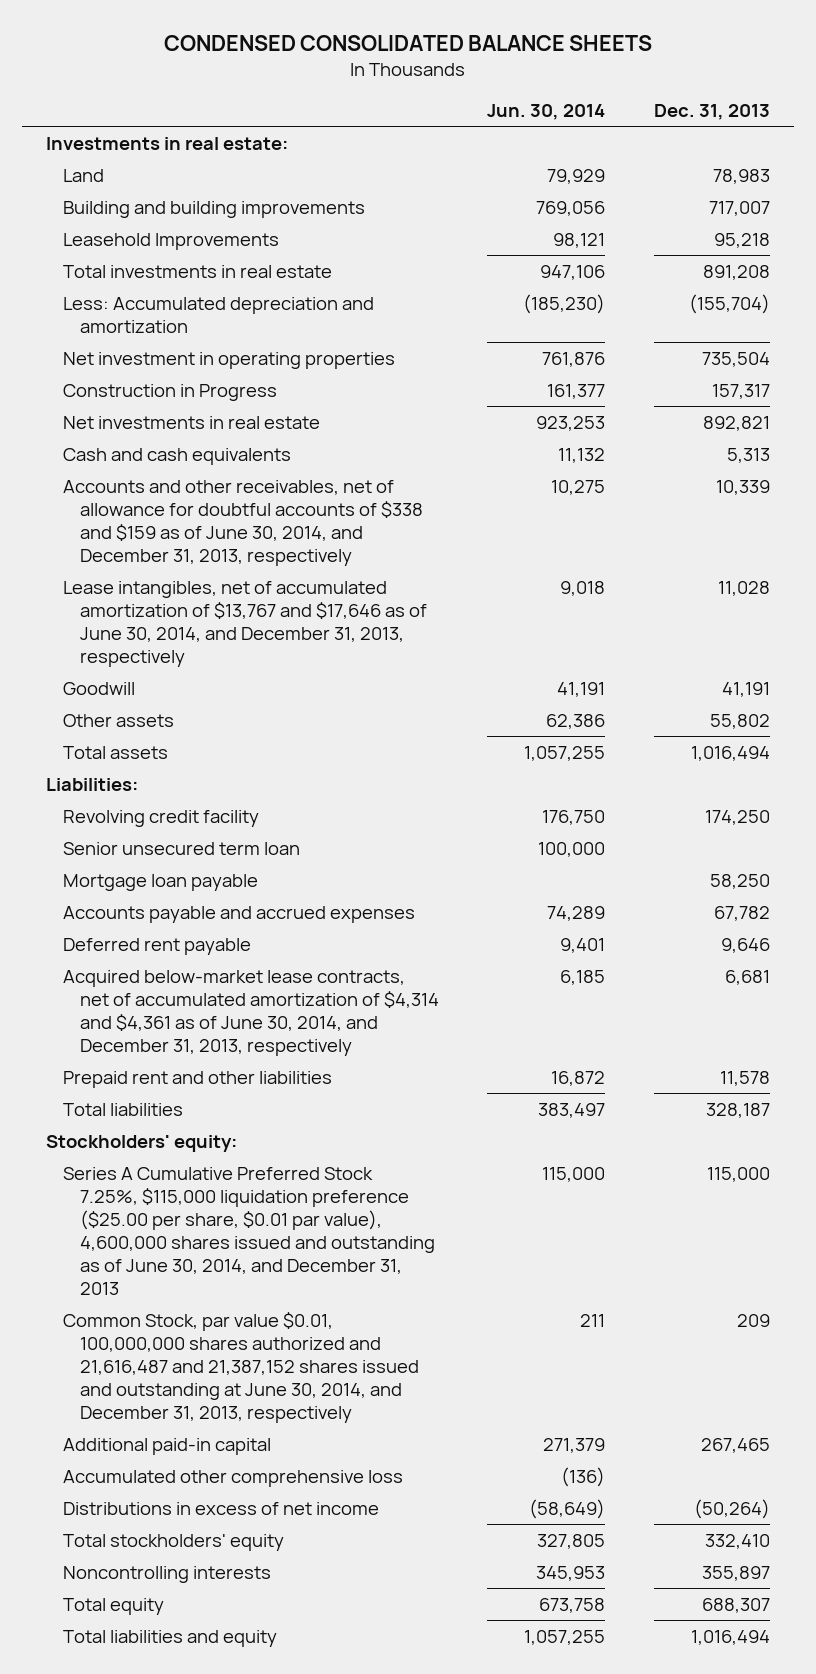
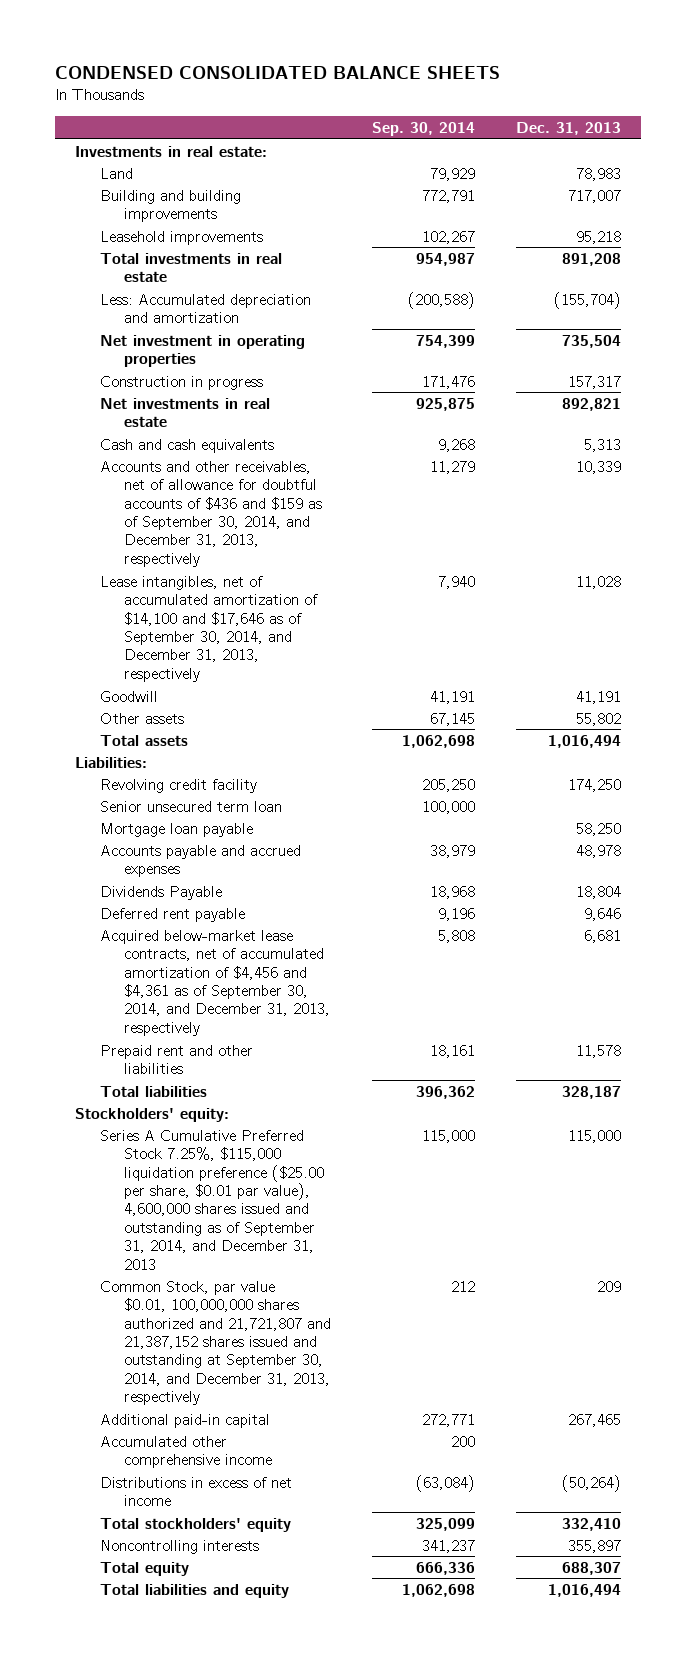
[487,104,606,121] Jun. 30, 2014 -> none
none -> [371,121,475,136] Sep. 30, 2014
[62,232,279,250] Leasehold Improvements -> [99,230,263,245] Leasehold improvements
[62,383,277,401] Construction in Progress -> [99,375,263,390] Construction in progress
[62,479,423,566] Accounts and other receivables, net of allowance for doubtful accounts of $338 and $159 as of June 30, 2014, and December 31, 2013, respectively -> [99,460,323,567] Accounts and other receivables, net of allowance for doubtful accounts of $436 and $159 as of September 30, 2014, and December 31, 2013, respectively
[62,580,427,667] Lease intangibles, net of accumulated amortization of $13,767 and $17,646 as of June 30, 2014, and December 31, 2013, respectively -> [99,575,319,682] Lease intangibles, net of accumulated amortization of $14,100 and $17,646 as of September 30, 2014, and December 31, 2013, respectively
[713,905,770,921] 67,782 -> [575,844,621,858] 48,978
none -> [99,885,222,900] Dividends Payable
[62,969,439,1056] Acquired below-market lease contracts, net of accumulated amortization of $4,314 and $4,361 as of June 30, 2014, and December 31, 2013, respectively -> [99,929,331,1036] Acquired below-market lease contracts, net of accumulated amortization of $4,456 and $4,361 as of September 30, 2014, and December 31, 2013, respectively
[62,1166,435,1295] Series A Cumulative Preferred Stock 7.25%, $115,000 liquidation preference ($25.00 per share, $0.01 par value), 4,600,000 shares issued and outstanding as of June 30, 2014, and December 31, 2013 -> [99,1129,325,1270] Series A Cumulative Preferred Stock 7.25%, $115,000 liquidation preference ($25.00 per share, $0.01 par value), 4,600,000 shares issued and outstanding as of September 31, 2014, and December 31, 2013
[62,1311,419,1423] Common Stock, par value $0.01, 100,000,000 shares authorized and 21,616,487 and 21,387,152 shares issued and outstanding at June 30, 2014, and December 31, 2013, respectively -> [99,1280,332,1406] Common Stock, par value $0.01, 100,000,000 shares authorized and 21,721,807 and 21,387,152 shares issued and outstanding at September 30, 2014, and December 31, 2013, respectively
[62,1469,403,1487] Accumulated other comprehensive loss -> [99,1435,273,1469] Accumulated other comprehensive income

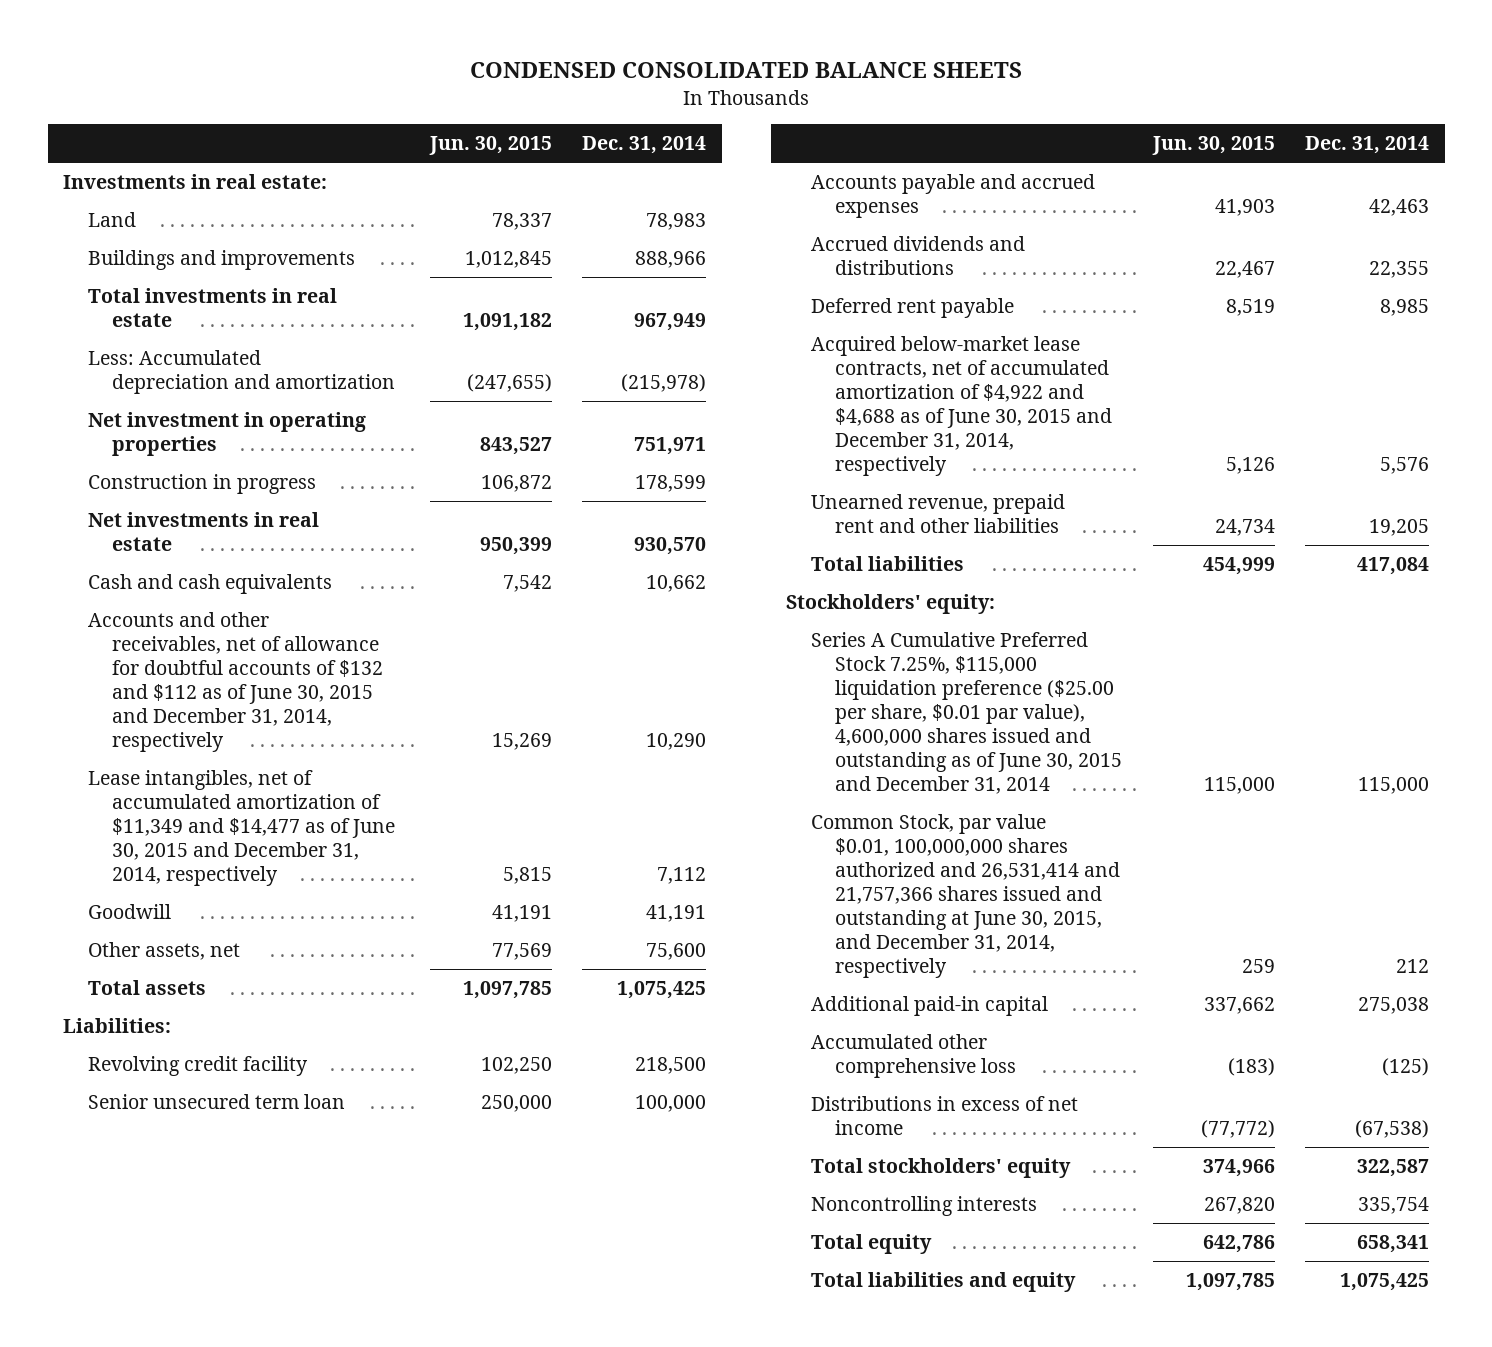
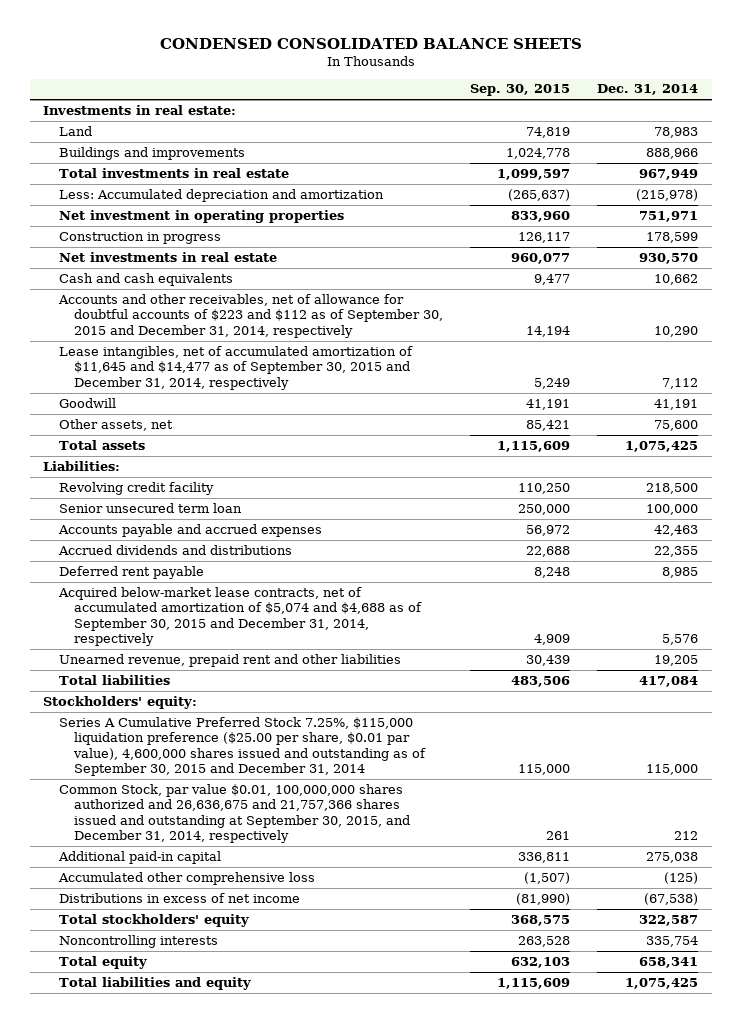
[428,136,552,156] Jun. 30, 2015 -> none
none -> [470,84,571,97] Sep. 30, 2015
[87,611,384,752] Accounts and other receivables, net of allowance for doubtful accounts of $132 and $112 as of June 30, 2015 and December 31, 2014, respectively -> [57,293,444,338] Accounts and other receivables, net of allowance for doubtful accounts of $223 and $112 as of September 30, 2015 and December 31, 2014, respectively
[87,769,396,886] Lease intangibles, net of accumulated amortization of $11,349 and $14,477 as of June 30, 2015 and December 31, 2014, respectively -> [58,345,413,390] Lease intangibles, net of accumulated amortization of $11,645 and $14,477 as of September 30, 2015 and December 31, 2014, respectively
[810,335,1113,476] Acquired below-market lease contracts, net of accumulated amortization of $4,922 and $4,688 as of June 30, 2015 and December 31, 2014, respectively -> [57,586,423,647] Acquired below-market lease contracts, net of accumulated amortization of $5,074 and $4,688 as of September 30, 2015 and December 31, 2014, respectively
[810,631,1123,794] Series A Cumulative Preferred Stock 7.25%, $115,000 liquidation preference ($25.00 per share, $0.01 par value), 4,600,000 shares issued and outstanding as of June 30, 2015 and December 31, 2014 -> [58,716,427,777] Series A Cumulative Preferred Stock 7.25%, $115,000 liquidation preference ($25.00 per share, $0.01 par value), 4,600,000 shares issued and outstanding as of September 30, 2015 and December 31, 2014
[810,813,1121,978] Common Stock, par value $0.01, 100,000,000 shares authorized and 26,531,414 and 21,757,366 shares issued and outstanding at June 30, 2015, and December 31, 2014, respectively -> [58,783,411,844] Common Stock, par value $0.01, 100,000,000 shares authorized and 26,636,675 and 21,757,366 shares issued and outstanding at September 30, 2015, and December 31, 2014, respectively

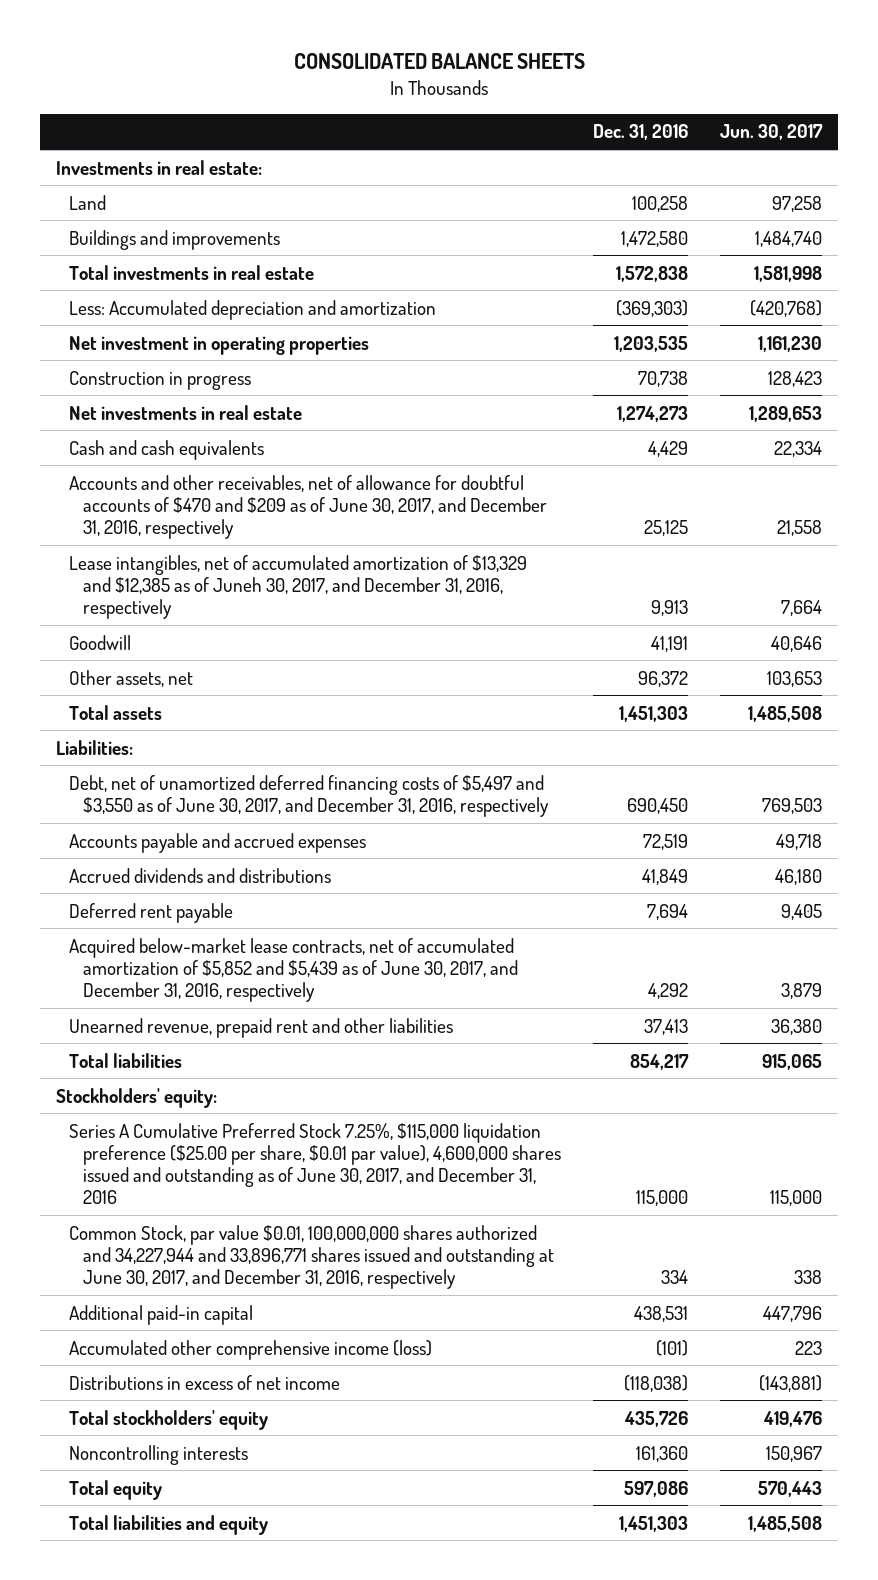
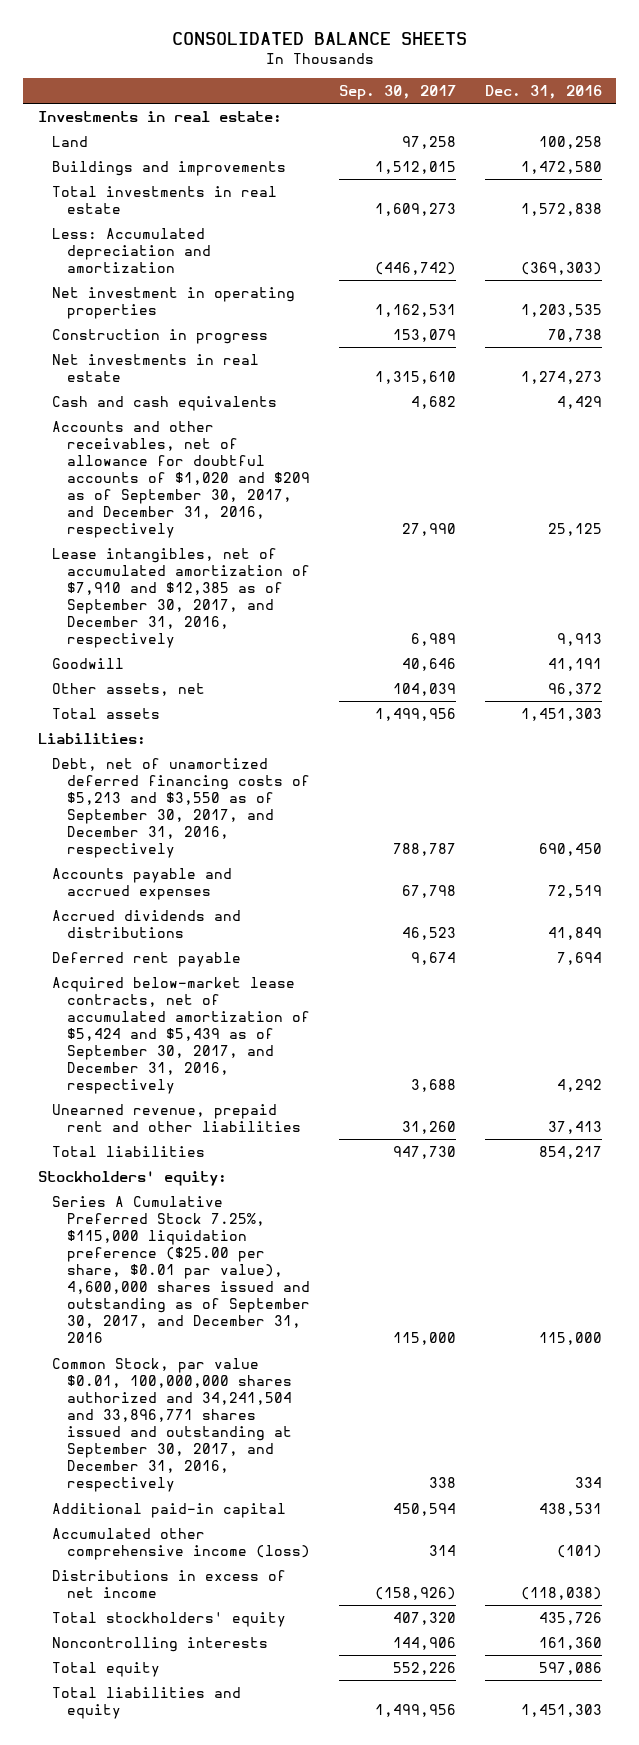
[719,124,823,141] Jun. 30, 2017 -> none
none -> [338,85,456,101] Sep. 30, 2017
[69,474,547,539] Accounts and other receivables, net of allowance for doubtful accounts of $470 and $209 as of June 30, 2017, and December 31, 2016, respectively -> [52,420,310,539] Accounts and other receivables, net of allowance for doubtful accounts of $1,020 and $209 as of September 30, 2017, and December 31, 2016, respectively
[69,554,528,619] Lease intangibles, net of accumulated amortization of $13,329 and $12,385 as of Juneh 30, 2017, and December 31, 2016, respectively -> [52,547,310,649] Lease intangibles, net of accumulated amortization of $7,910 and $12,385 as of September 30, 2017, and December 31, 2016, respectively
[69,774,549,817] Debt, net of unamortized deferred financing costs of $5,497 and $3,550 as of June 30, 2017, and December 31, 2016, respectively -> [52,757,310,859] Debt, net of unamortized deferred financing costs of $5,213 and $3,550 as of September 30, 2017, and December 31, 2016, respectively
[69,937,518,1002] Acquired below-market lease contracts, net of accumulated amortization of $5,852 and $5,439 as of June 30, 2017, and December 31, 2016, respectively -> [52,976,310,1095] Acquired below-market lease contracts, net of accumulated amortization of $5,424 and $5,439 as of September 30, 2017, and December 31, 2016, respectively
[69,1122,561,1205] Series A Cumulative Preferred Stock 7.25%, $115,000 liquidation preference ($25.00 per share, $0.01 par value), 4,600,000 shares issued and outstanding as of June 30, 2017, and December 31, 2016 -> [52,1195,310,1344] Series A Cumulative Preferred Stock 7.25%, $115,000 liquidation preference ($25.00 per share, $0.01 par value), 4,600,000 shares issued and outstanding as of September 30, 2017, and December 31, 2016
[69,1224,554,1289] Common Stock, par value $0.01, 100,000,000 shares authorized and 34,227,944 and 33,896,771 shares issued and outstanding at June 30, 2017, and December 31, 2016, respectively -> [52,1357,292,1493] Common Stock, par value $0.01, 100,000,000 shares authorized and 34,241,504 and 33,896,771 shares issued and outstanding at September 30, 2017, and December 31, 2016, respectively

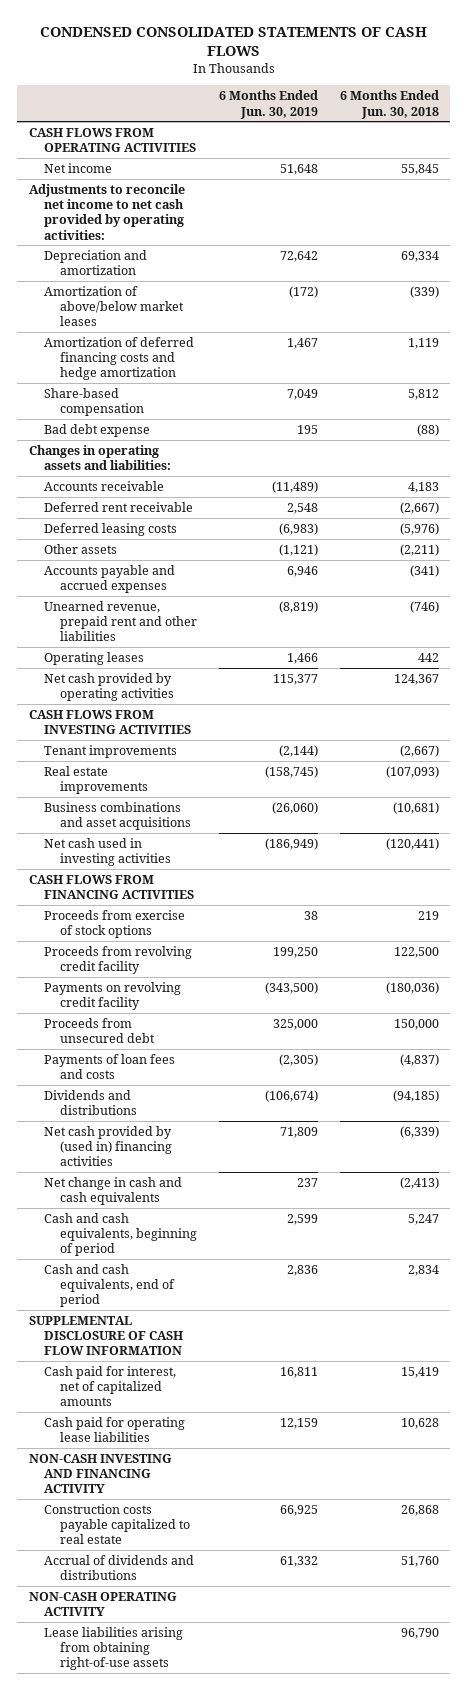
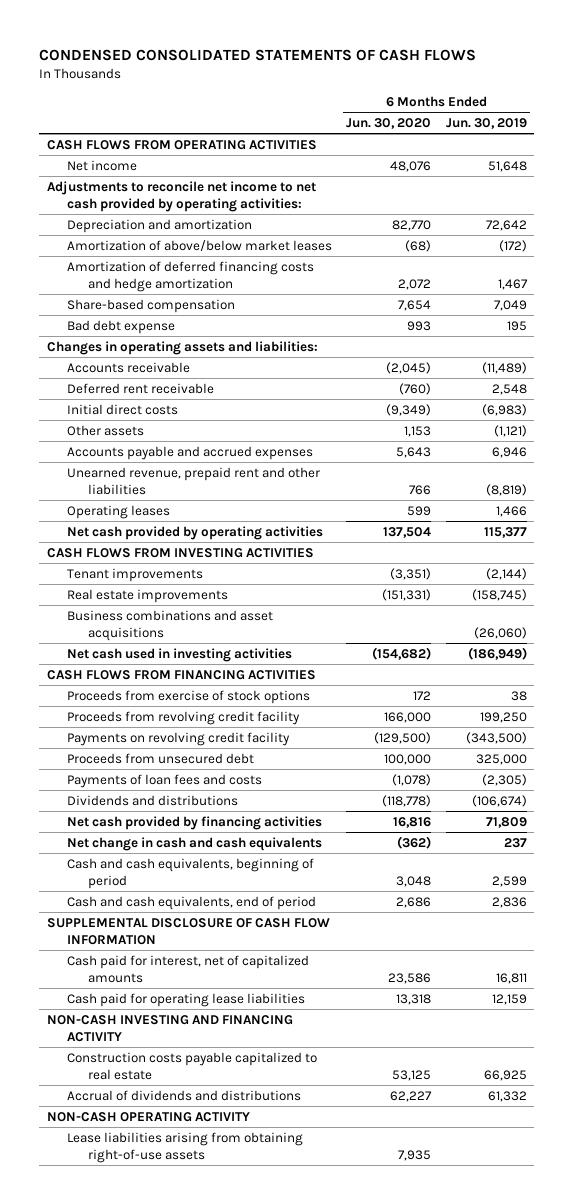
[339,90,439,119] 6 Months Ended Jun. 30, 2018 -> none
none -> [346,117,432,129] Jun. 30, 2020
[44,522,178,536] Deferred leasing costs -> [67,403,179,415] Initial direct costs
[44,1125,173,1167] Net cash provided by (used in) financing activities -> [67,815,323,830] Net cash provided by financing activities

